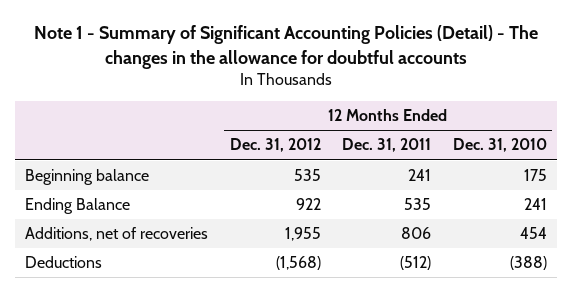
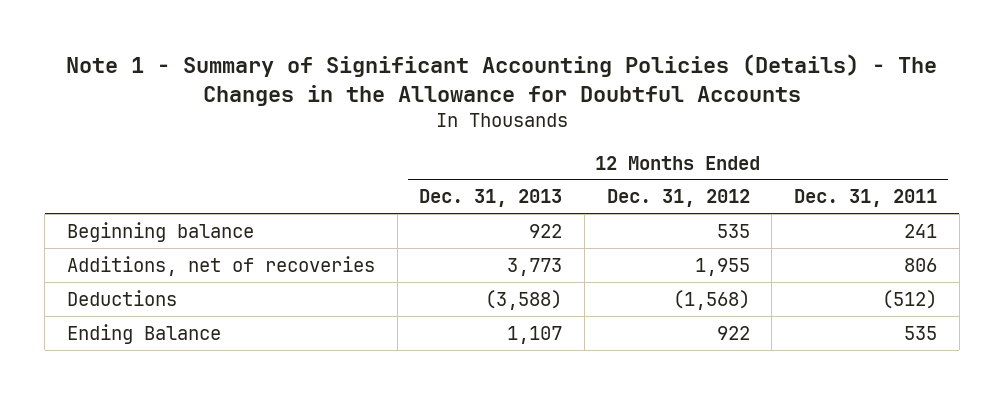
[33,25,538,69] Note 1 - Summary of Significant Accounting Policies (Detail) - The changes in the allowance for doubtful accounts -> [65,54,937,107] Note 1 - Summary of Significant Accounting Policies (Details) - The Changes in the Allowance for Doubtful Accounts
[452,138,547,153] Dec. 31, 2010 -> none
none -> [419,189,563,208] Dec. 31, 2013
[25,198,131,215] Ending Balance -> [66,323,221,344] Ending Balance

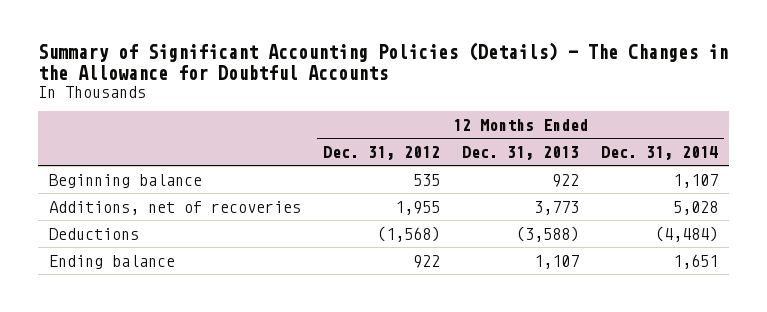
[65,54,937,107] Note 1 - Summary of Significant Accounting Policies (Details) - The Changes in the Allowance for Doubtful Accounts -> [37,41,728,80] Summary of Significant Accounting Policies (Details) - The Changes in the Allowance for Doubtful Accounts
[794,189,938,208] Dec. 31, 2011 -> none
none -> [601,146,719,161] Dec. 31, 2014
[66,323,221,344] Ending Balance -> [48,254,175,269] Ending balance

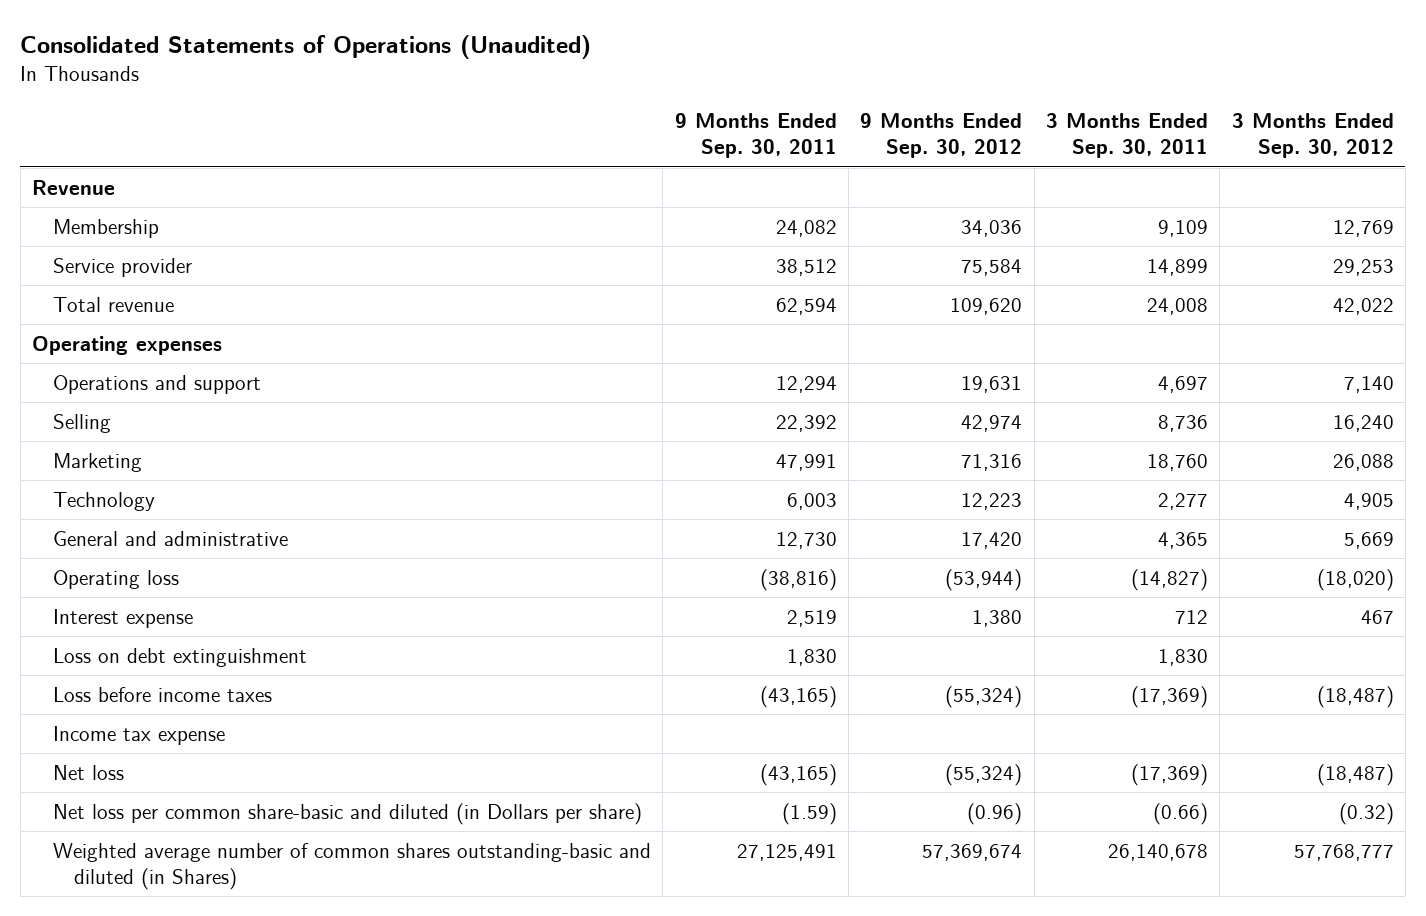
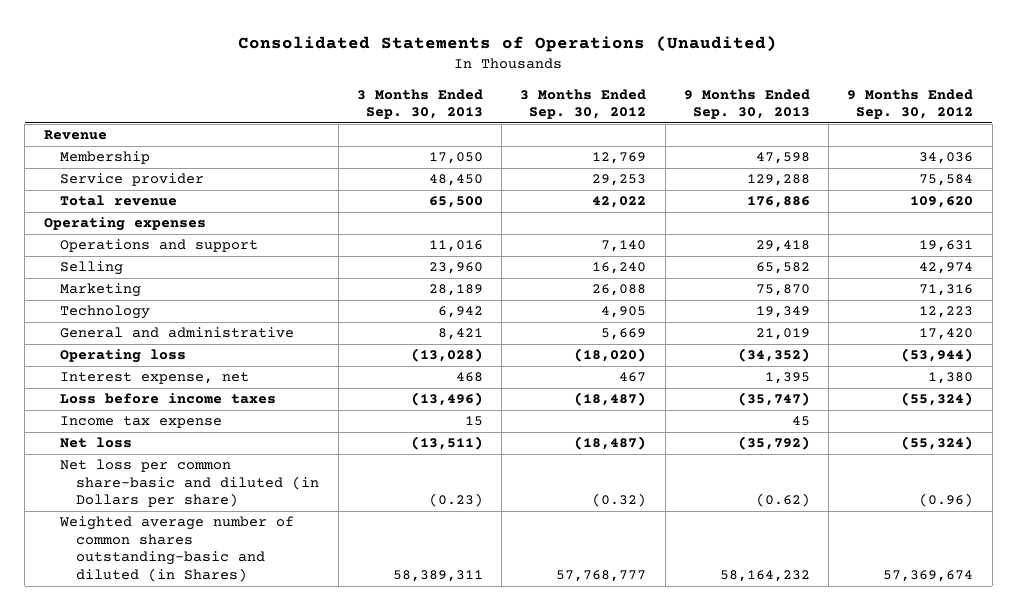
[674,113,837,159] 9 Months Ended Sep. 30, 2011 -> none
[1046,113,1209,159] 3 Months Ended Sep. 30, 2011 -> none
none -> [356,88,483,120] 3 Months Ended Sep. 30, 2013
none -> [683,88,810,120] 9 Months Ended Sep. 30, 2013
[53,647,308,667] Loss on debt extinguishment -> none
[53,608,194,628] Interest expense -> [59,372,249,385] Interest expense, net

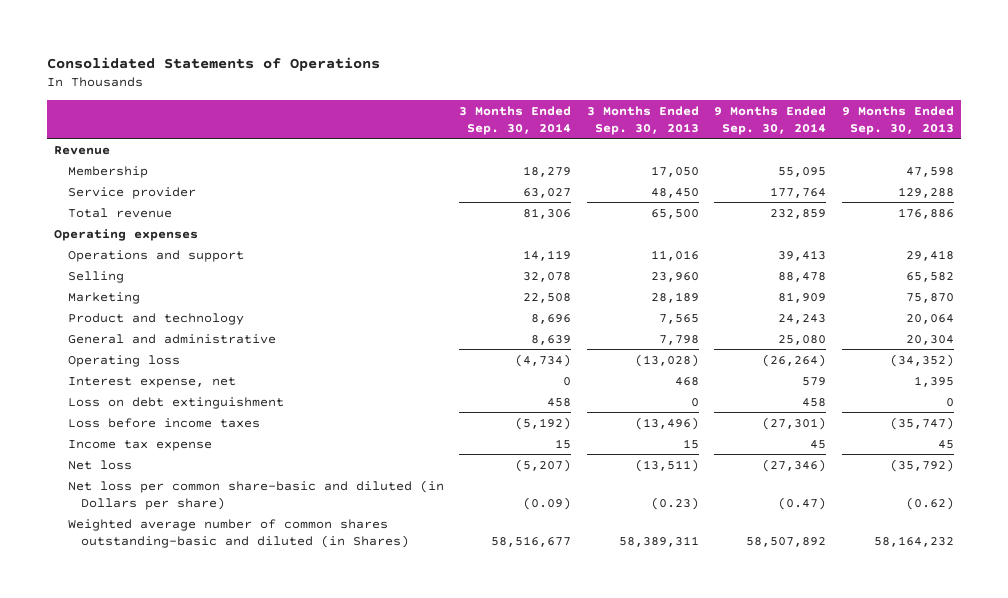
[238,36,778,53] Consolidated Statements of Operations (Unaudited) -> [46,56,380,71] Consolidated Statements of Operations
[520,88,647,120] 3 Months Ended Sep. 30, 2012 -> none
[847,88,974,120] 9 Months Ended Sep. 30, 2012 -> none
none -> [459,105,572,135] 3 Months Ended Sep. 30, 2014
none -> [714,105,827,135] 9 Months Ended Sep. 30, 2014
[59,305,150,320] Technology -> none
none -> [67,312,244,325] Product and technology
[437,328,483,341] 8,421 -> [658,334,699,345] 7,798
[755,328,810,341] 21,019 -> [905,334,954,345] 20,304
none -> [67,396,284,409] Loss on debt extinguishment

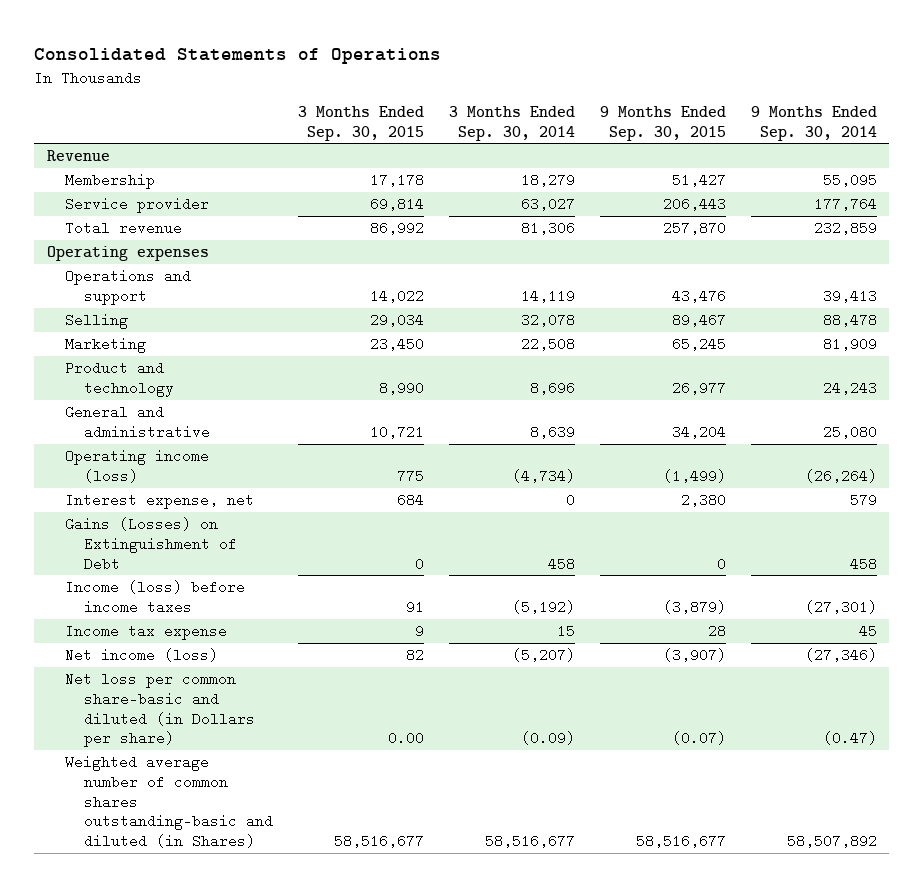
[586,105,699,135] 3 Months Ended Sep. 30, 2013 -> none
[841,105,954,135] 9 Months Ended Sep. 30, 2013 -> none
none -> [297,105,424,141] 3 Months Ended Sep. 30, 2015
none -> [599,105,726,141] 9 Months Ended Sep. 30, 2015
[67,354,180,367] Operating loss -> [65,449,210,483] Operating income (loss)
[67,396,284,409] Loss on debt extinguishment -> [65,517,238,571] Gains (Losses) on Extinguishment of Debt
[67,417,260,428] Loss before income taxes -> [65,580,246,614] Income (loss) before income taxes
[67,459,132,470] Net loss -> [65,648,219,663] Net income (loss)

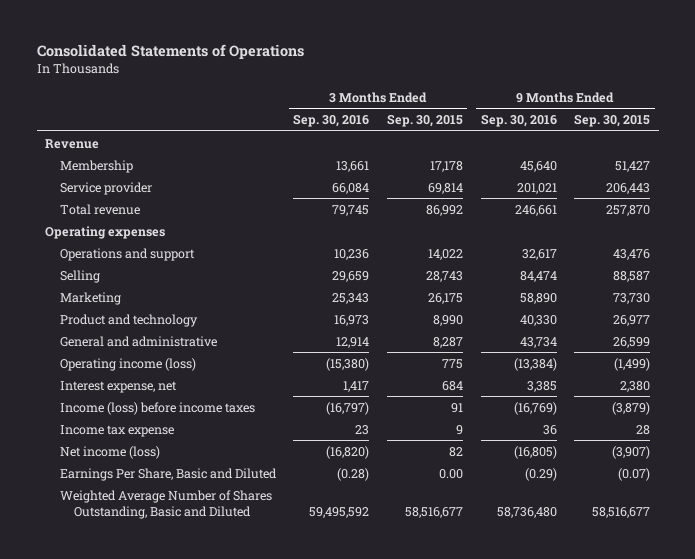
[448,105,575,141] 3 Months Ended Sep. 30, 2014 -> none
[750,105,877,141] 9 Months Ended Sep. 30, 2014 -> none
none -> [293,114,370,128] Sep. 30, 2016
none -> [480,114,557,128] Sep. 30, 2016
[369,313,424,328] 29,034 -> [425,270,463,282] 28,743
[671,313,726,328] 89,467 -> [613,270,651,282] 88,587
[369,337,424,352] 23,450 -> [427,292,463,304] 26,175
[671,337,726,352] 65,245 -> [613,292,651,304] 73,730
[369,424,424,439] 10,721 -> [432,336,463,348] 8,287
[671,424,726,439] 34,204 -> [613,336,651,348] 26,599
[65,517,238,571] Gains (Losses) on Extinguishment of Debt -> none
[65,672,256,748] Net loss per common share-basic and diluted (in Dollars per share) -> [59,467,277,481] Earnings Per Share, Basic and Diluted
[65,755,274,848] Weighted average number of common shares outstanding-basic and diluted (in Shares) -> [59,489,272,519] Weighted Average Number of Shares Outstanding, Basic and Diluted

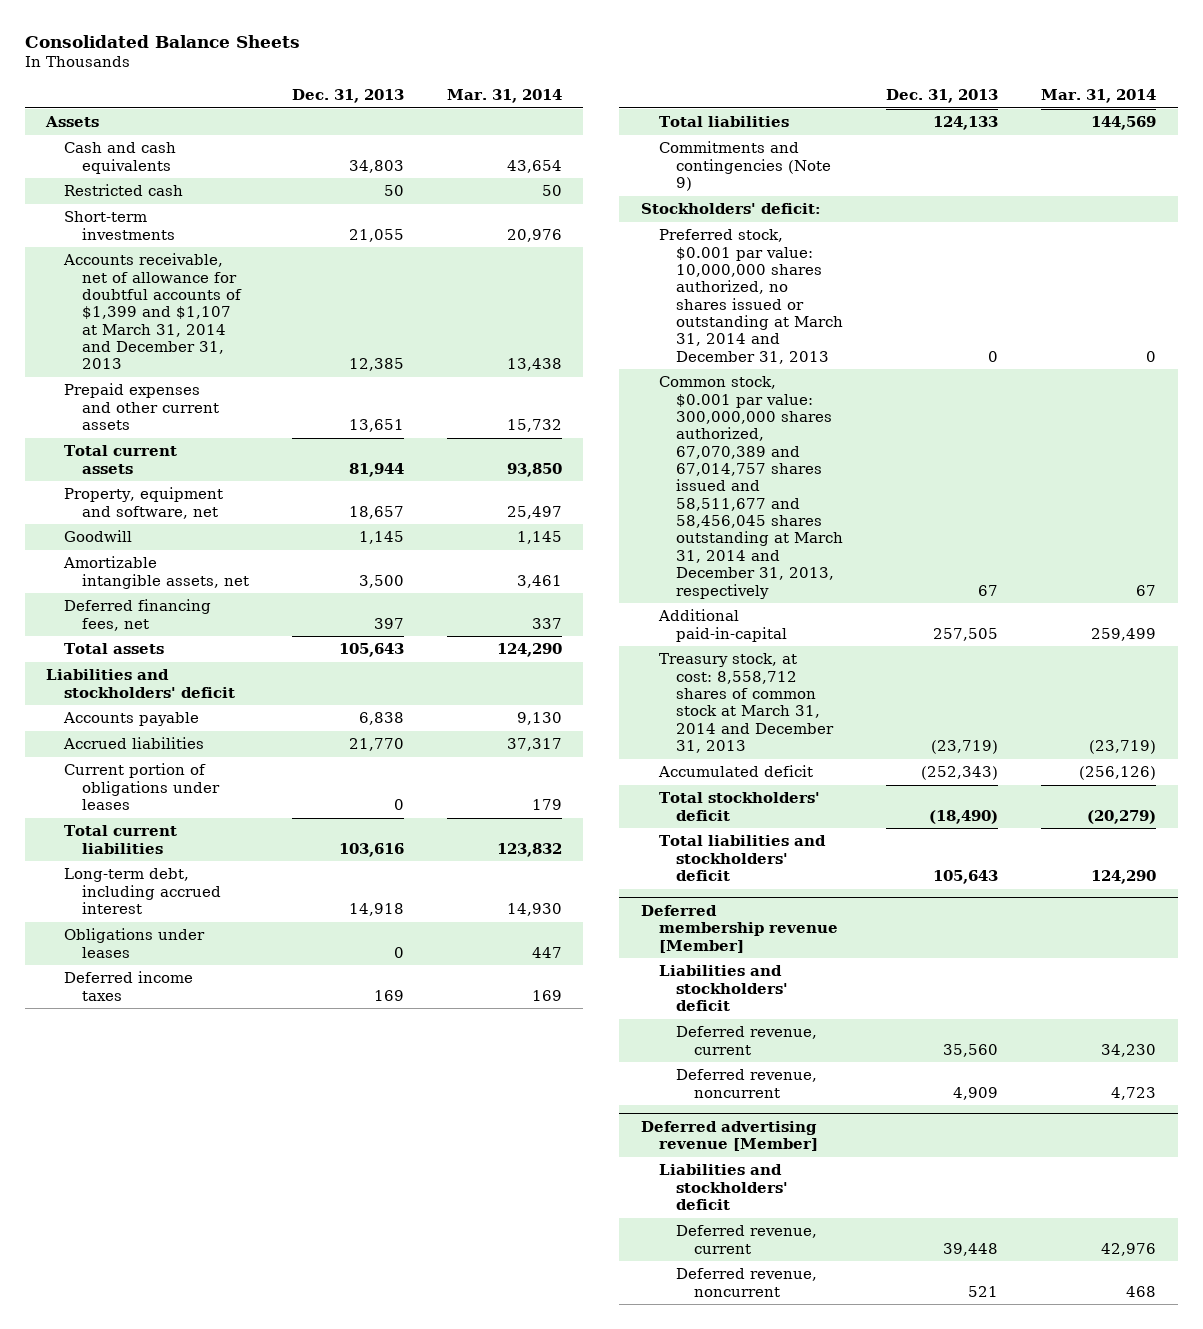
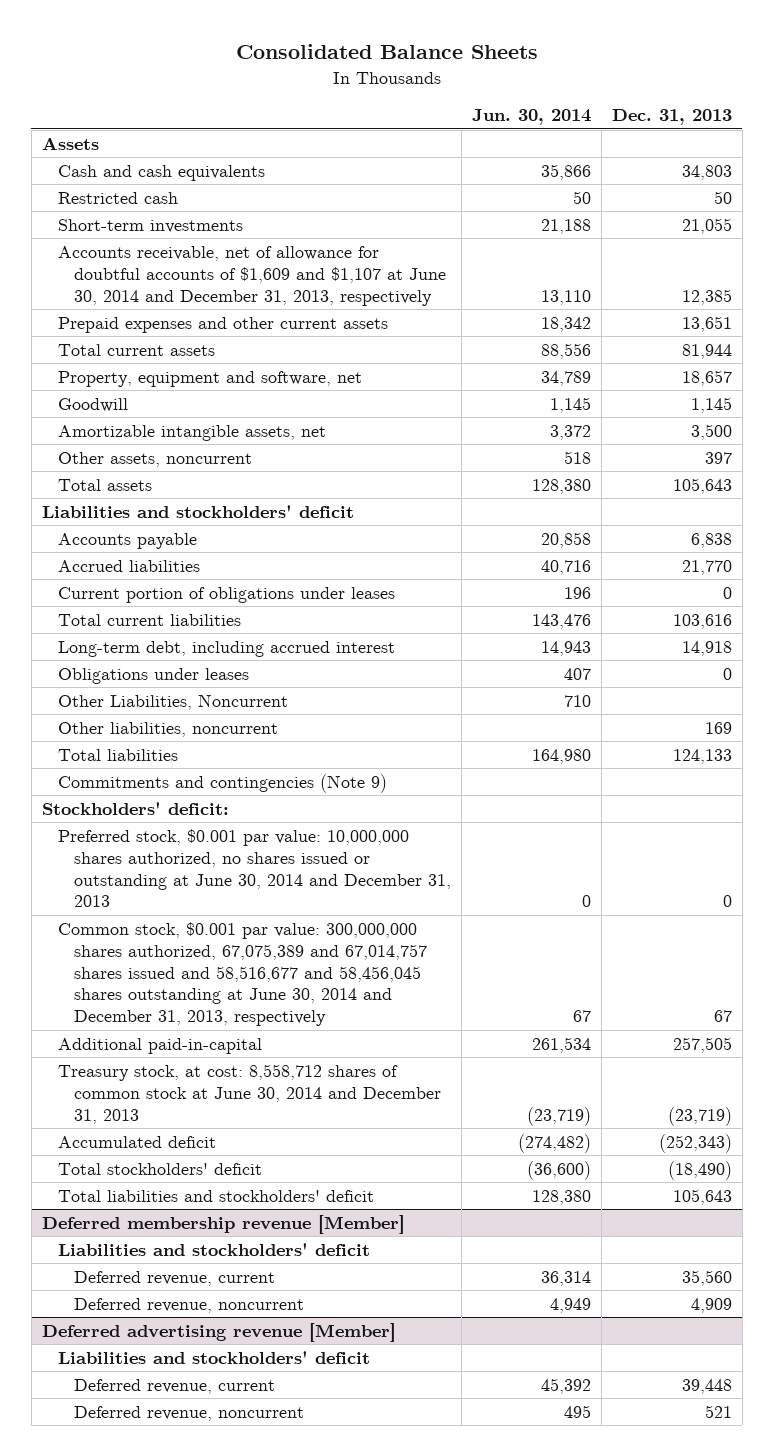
[446,88,562,103] Mar. 31, 2014 -> none
none -> [472,109,592,126] Jun. 30, 2014
[63,253,242,370] Accounts receivable, net of allowance for doubtful accounts of $1,399 and $1,107 at March 31, 2014 and December 31, 2013 -> [57,245,447,306] Accounts receivable, net of allowance for doubtful accounts of $1,609 and $1,107 at June 30, 2014 and December 31, 2013, respectively
[64,599,212,631] Deferred financing fees, net -> [57,451,252,467] Other assets, noncurrent
none -> [57,693,288,710] Other Liabilities, Noncurrent
[64,971,194,1001] Deferred income taxes -> [57,721,278,737] Other liabilities, noncurrent
[658,229,844,364] Preferred stock, $0.001 par value: 10,000,000 shares authorized, no shares issued or outstanding at March 31, 2014 and December 31, 2013 -> [57,828,452,908] Preferred stock, $0.001 par value: 10,000,000 shares authorized, no shares issued or outstanding at June 30, 2014 and December 31, 2013
[658,376,844,599] Common stock, $0.001 par value: 300,000,000 shares authorized, 67,070,389 and 67,014,757 shares issued and 58,511,677 and 58,456,045 shares outstanding at March 31, 2014 and December 31, 2013, respectively -> [57,921,428,1027] Common stock, $0.001 par value: 300,000,000 shares authorized, 67,075,389 and 67,014,757 shares issued and 58,516,677 and 58,456,045 shares outstanding at June 30, 2014 and December 31, 2013, respectively
[658,653,835,754] Treasury stock, at cost: 8,558,712 shares of common stock at March 31, 2014 and December 31, 2013 -> [57,1063,442,1124] Treasury stock, at cost: 8,558,712 shares of common stock at June 30, 2014 and December 31, 2013

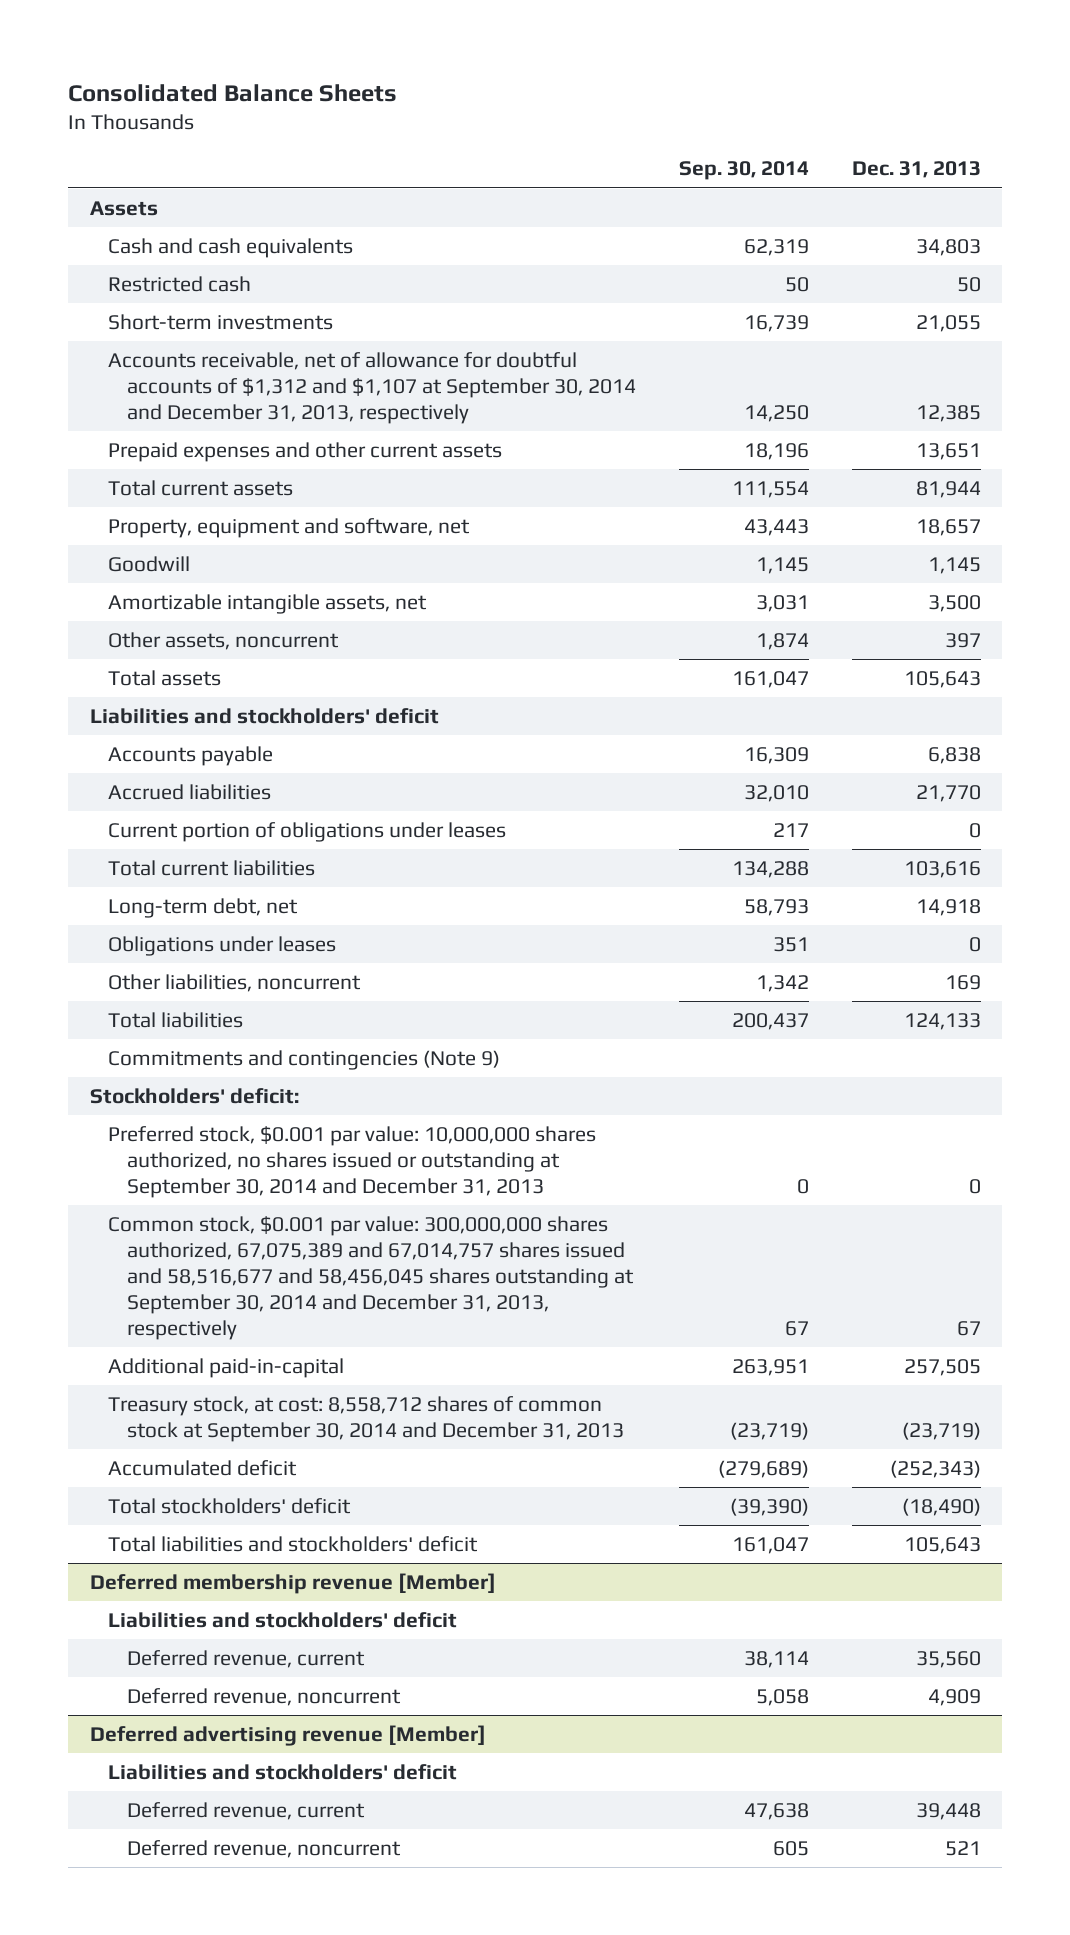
[472,109,592,126] Jun. 30, 2014 -> none
none -> [678,161,809,181] Sep. 30, 2014
[57,245,447,306] Accounts receivable, net of allowance for doubtful accounts of $1,609 and $1,107 at June 30, 2014 and December 31, 2013, respectively -> [108,351,637,424] Accounts receivable, net of allowance for doubtful accounts of $1,312 and $1,107 at September 30, 2014 and December 31, 2013, respectively
[57,640,395,657] Long-term debt, including accrued interest -> [108,897,299,918] Long-term debt, net
[57,693,288,710] Other Liabilities, Noncurrent -> none
[57,828,452,908] Preferred stock, $0.001 par value: 10,000,000 shares authorized, no shares issued or outstanding at June 30, 2014 and December 31, 2013 -> [108,1125,597,1198] Preferred stock, $0.001 par value: 10,000,000 shares authorized, no shares issued or outstanding at September 30, 2014 and December 31, 2013
[57,921,428,1027] Common stock, $0.001 par value: 300,000,000 shares authorized, 67,075,389 and 67,014,757 shares issued and 58,516,677 and 58,456,045 shares outstanding at June 30, 2014 and December 31, 2013, respectively -> [108,1215,635,1340] Common stock, $0.001 par value: 300,000,000 shares authorized, 67,075,389 and 67,014,757 shares issued and 58,516,677 and 58,456,045 shares outstanding at September 30, 2014 and December 31, 2013, respectively
[57,1063,442,1124] Treasury stock, at cost: 8,558,712 shares of common stock at June 30, 2014 and December 31, 2013 -> [108,1395,625,1442] Treasury stock, at cost: 8,558,712 shares of common stock at September 30, 2014 and December 31, 2013

